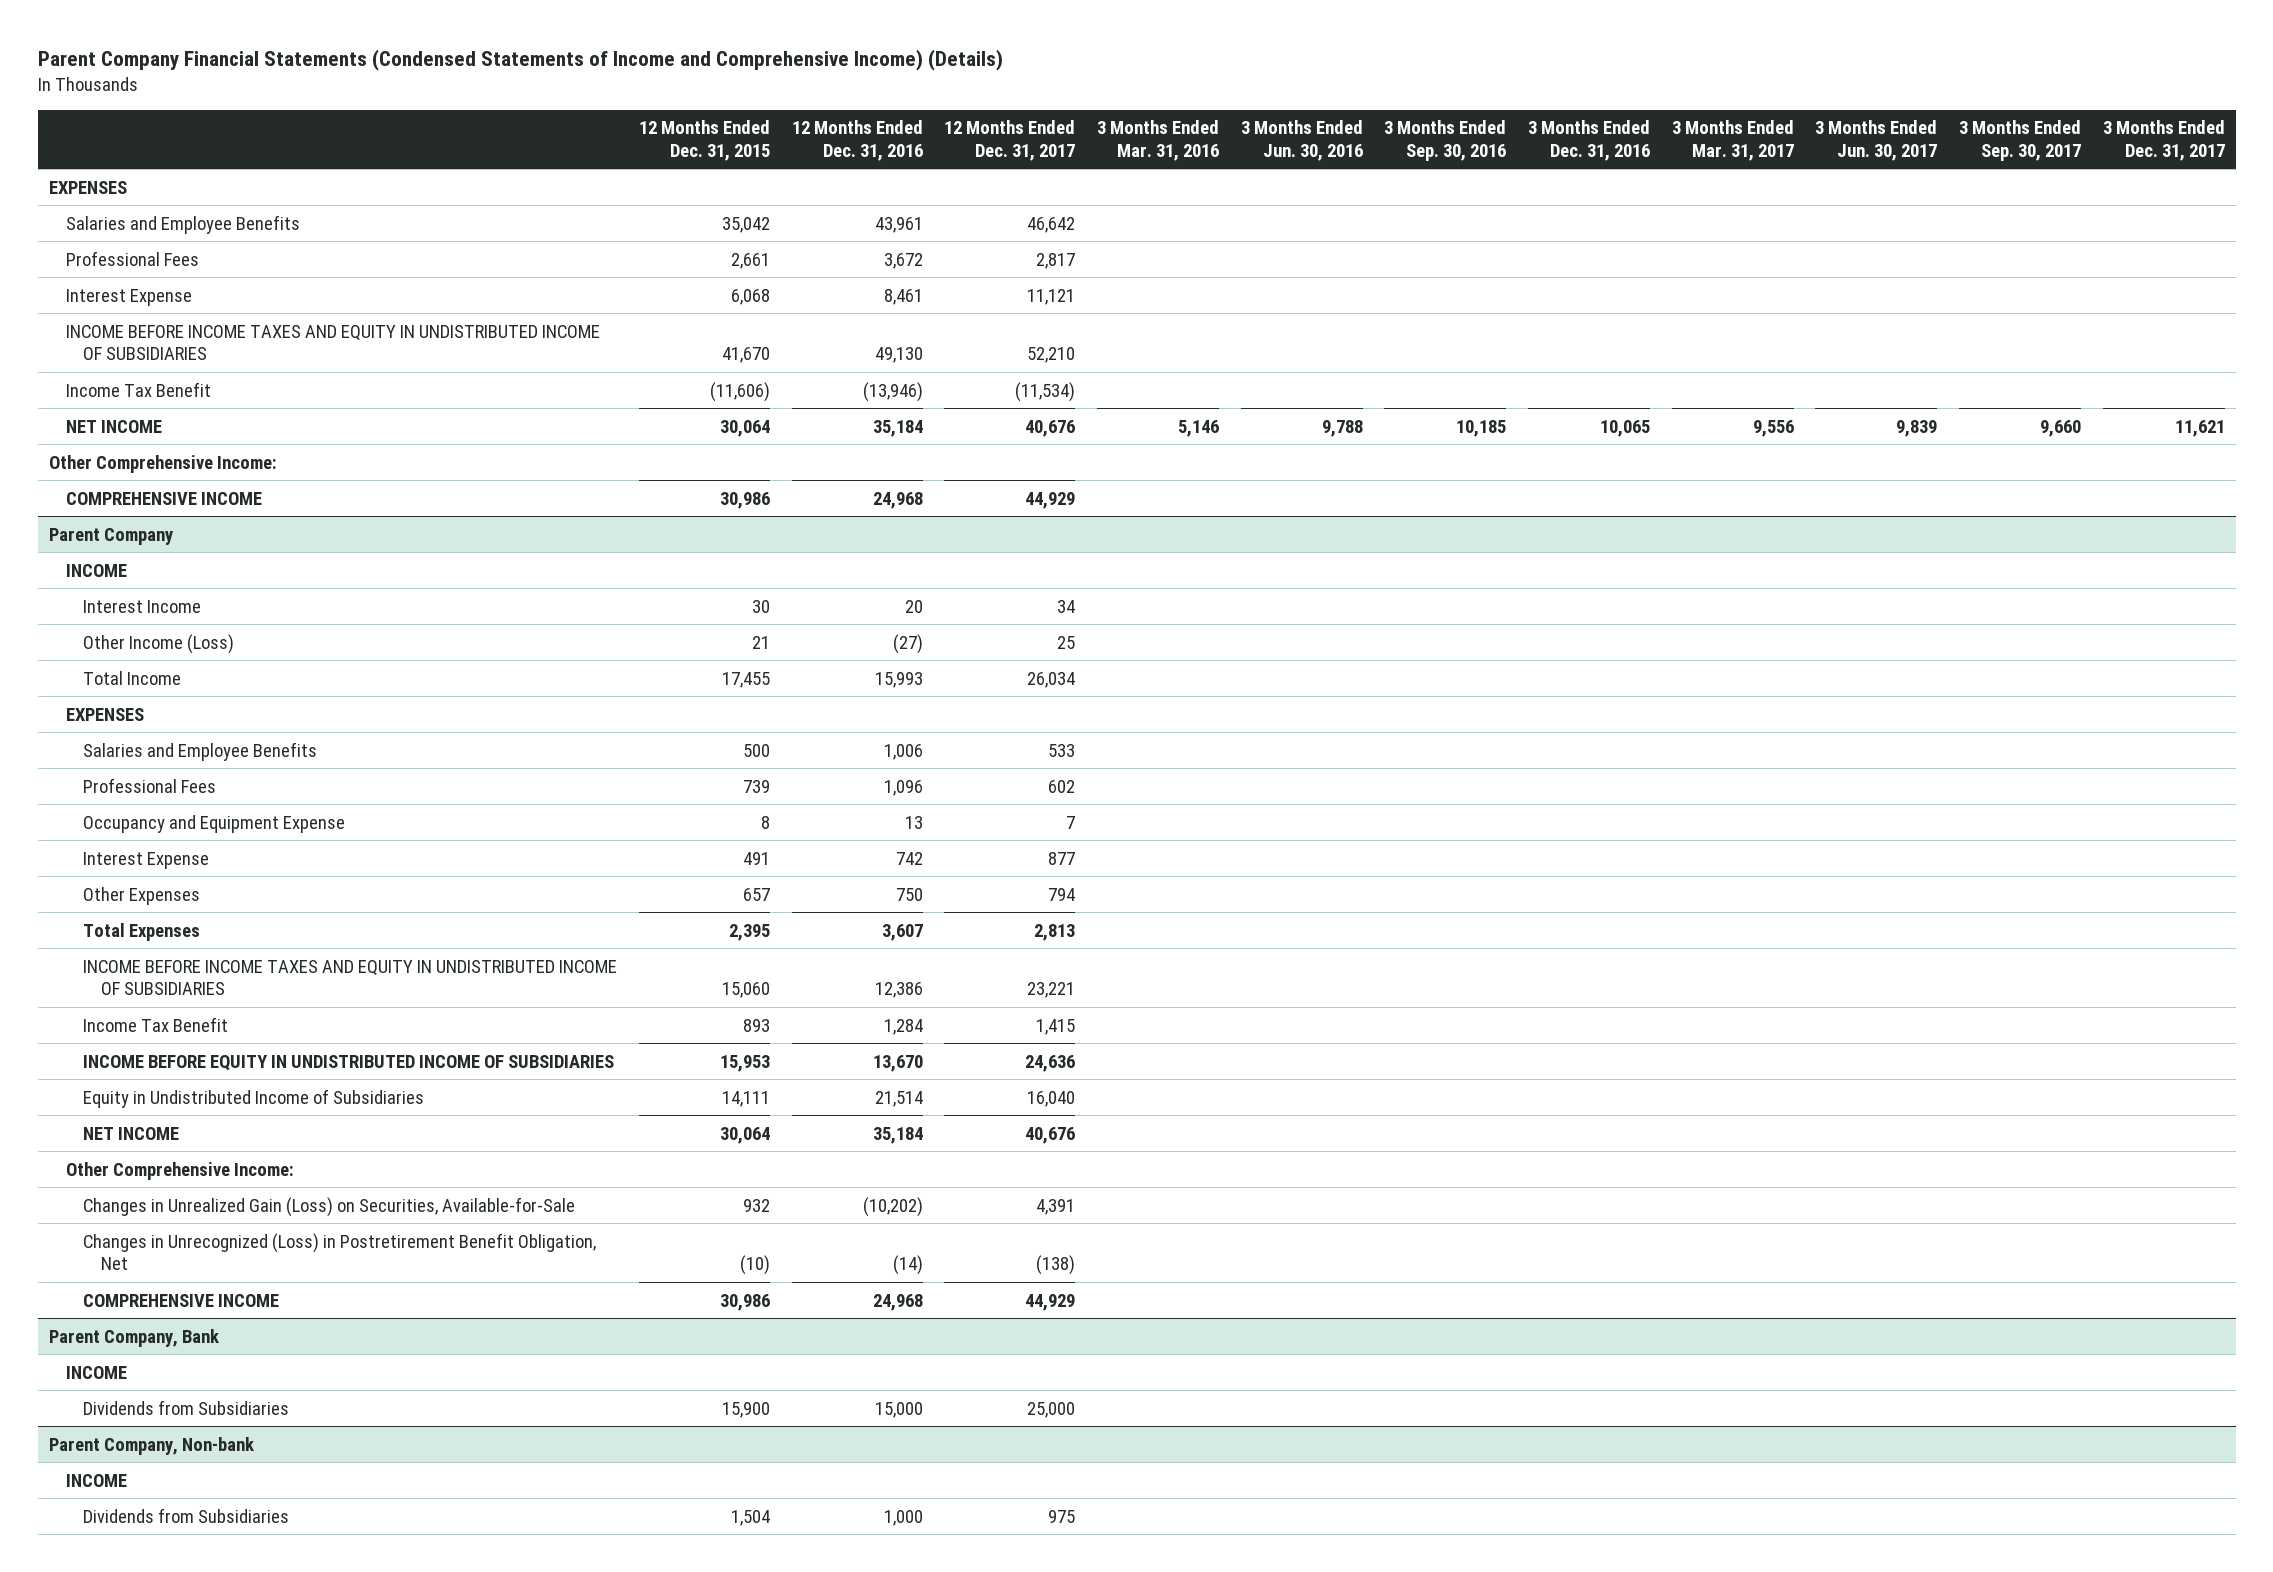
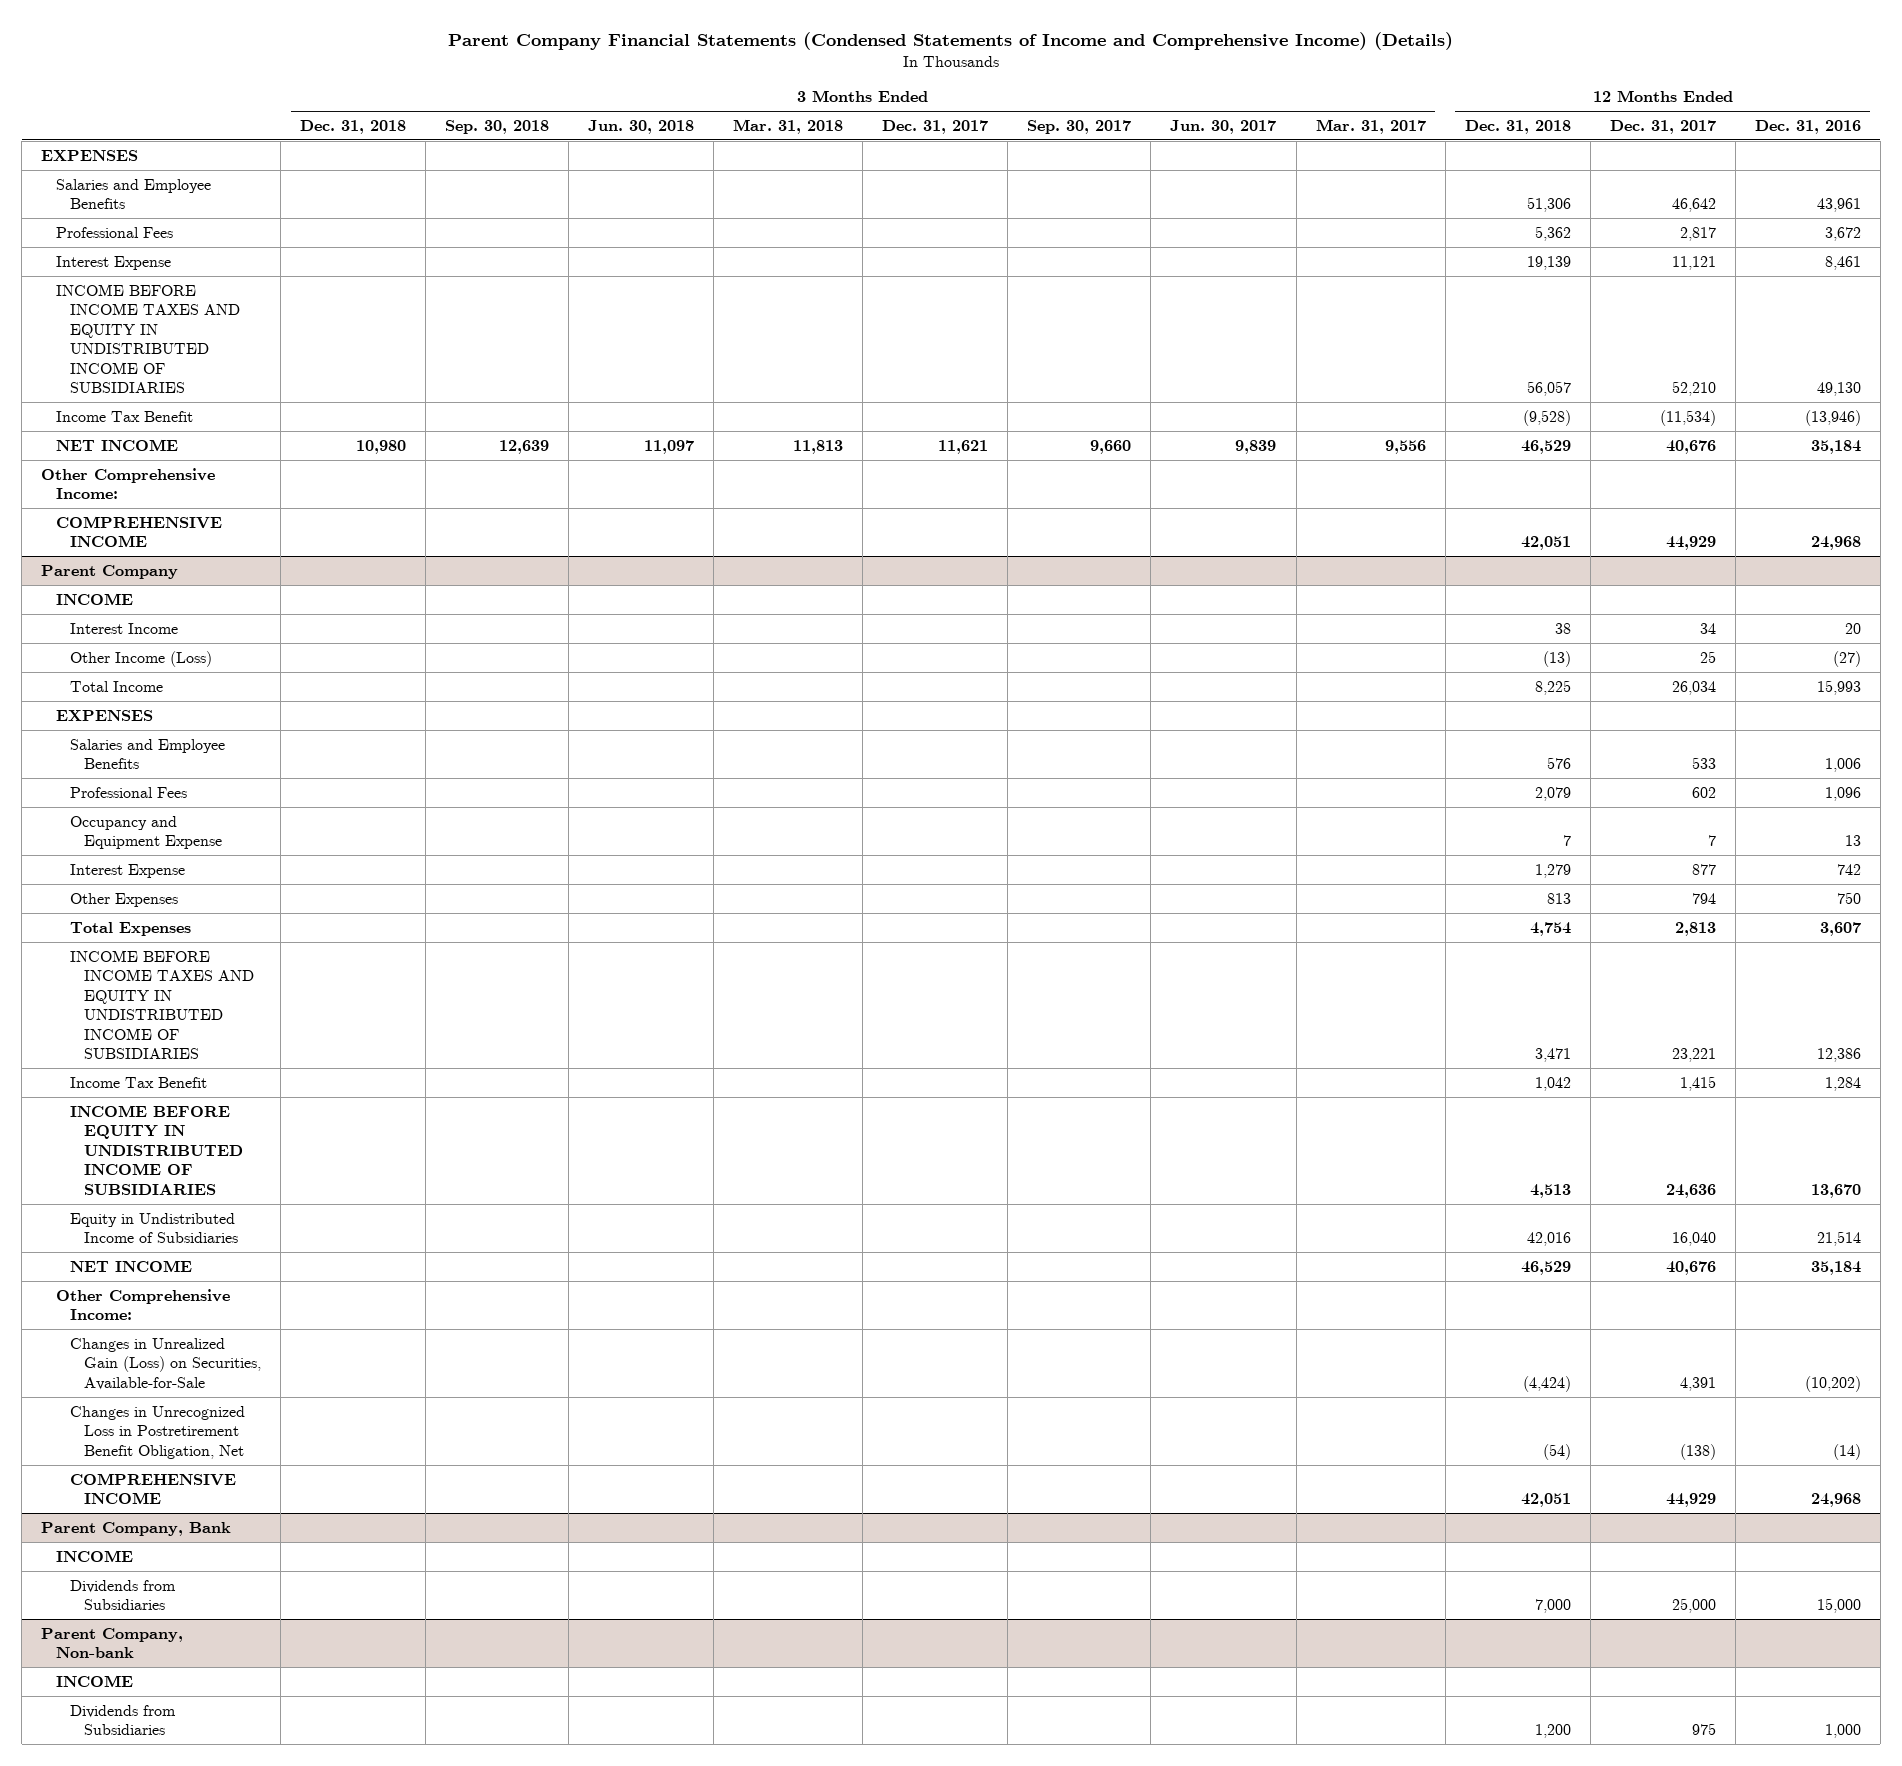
[638,120,770,161] 12 Months Ended Dec. 31, 2015 -> none
[1096,120,1219,161] 3 Months Ended Mar. 31, 2016 -> none
[1240,120,1363,161] 3 Months Ended Jun. 30, 2016 -> none
[1384,120,1507,161] 3 Months Ended Sep. 30, 2016 -> none
[1527,120,1650,161] 3 Months Ended Dec. 31, 2016 -> none
none -> [300,119,407,134] Dec. 31, 2018
none -> [445,119,550,134] Sep. 30, 2018
none -> [588,119,695,134] Jun. 30, 2018
none -> [733,118,844,134] Mar. 31, 2018
none -> [1464,119,1571,134] Dec. 31, 2018
[83,1232,597,1271] Changes in Unrecognized (Loss) in Postretirement Benefit Obligation, Net -> [69,1405,245,1459] Changes in Unrecognized Loss in Postretirement Benefit Obligation, Net

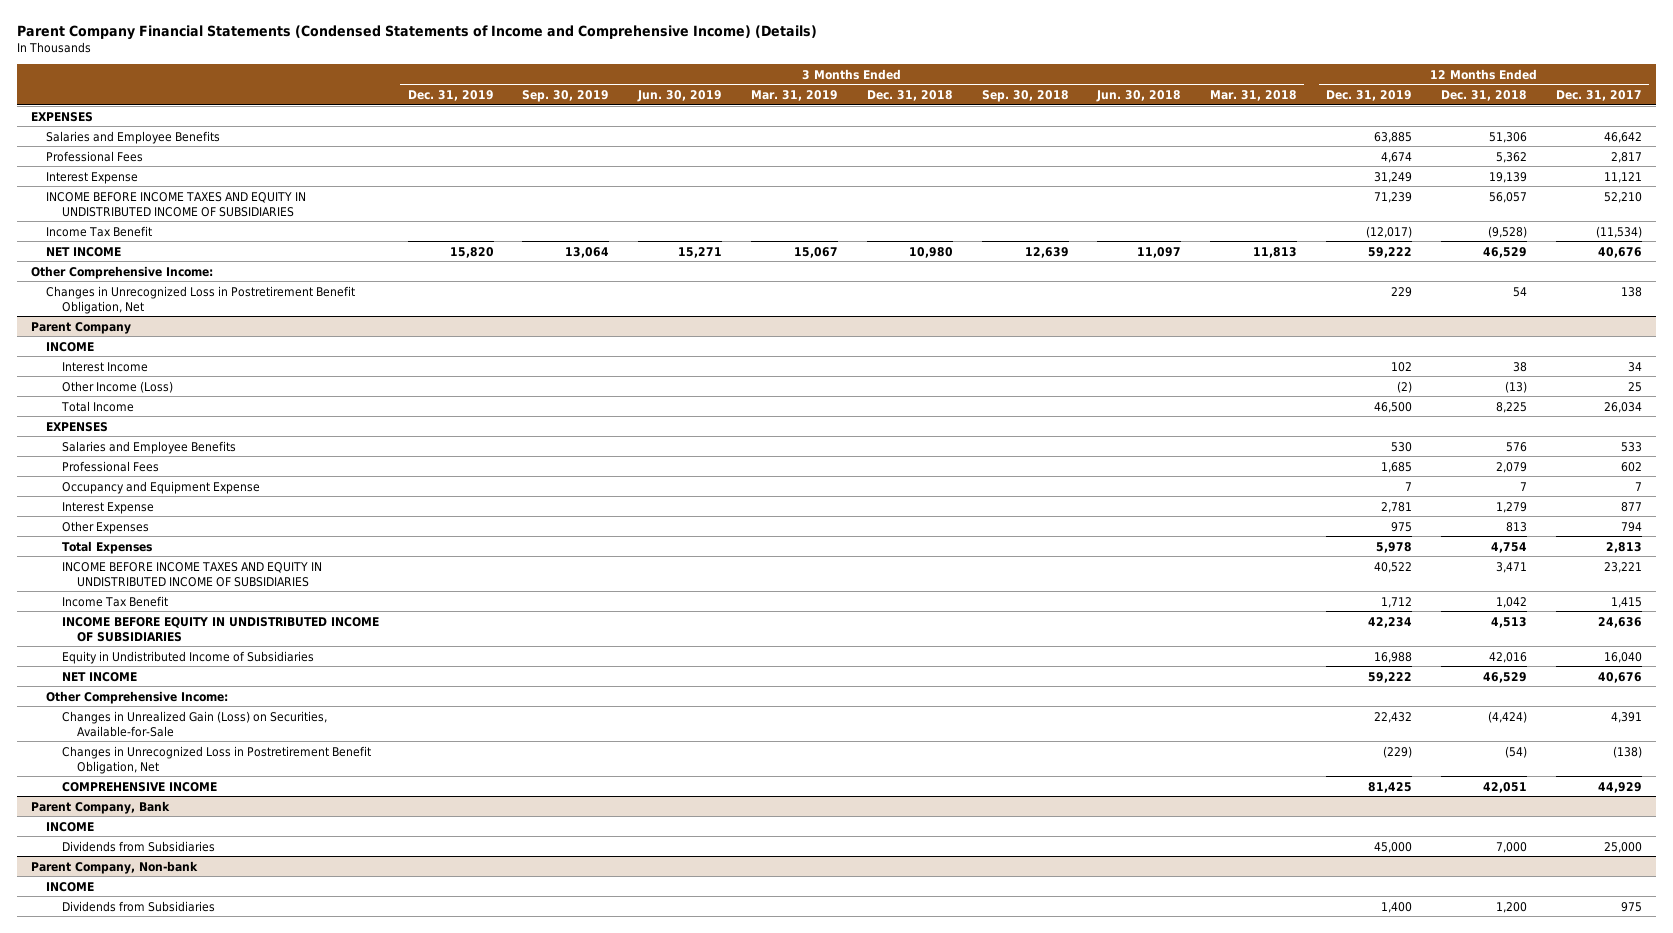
[882,119,989,134] Dec. 31, 2017 -> none
[1027,119,1132,134] Sep. 30, 2017 -> none
[1170,119,1277,134] Jun. 30, 2017 -> none
[1315,118,1426,134] Mar. 31, 2017 -> none
[1754,119,1861,134] Dec. 31, 2016 -> none
none -> [407,89,494,101] Dec. 31, 2019
none -> [522,89,610,102] Sep. 30, 2019
none -> [637,89,723,102] Jun. 30, 2019
none -> [750,89,838,101] Mar. 31, 2019
none -> [1325,89,1412,101] Dec. 31, 2019
[55,515,222,548] COMPREHENSIVE INCOME -> none
none -> [46,285,356,314] Changes in Unrecognized Loss in Postretirement Benefit Obligation, Net

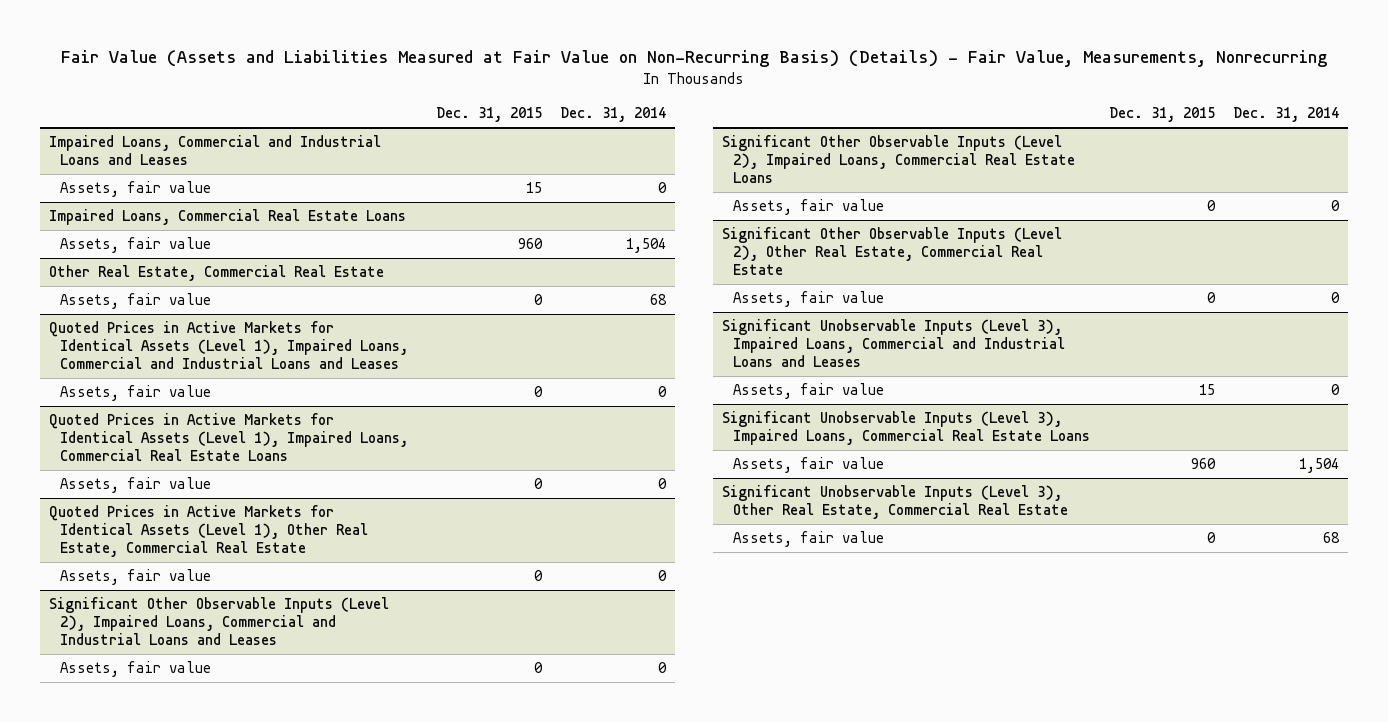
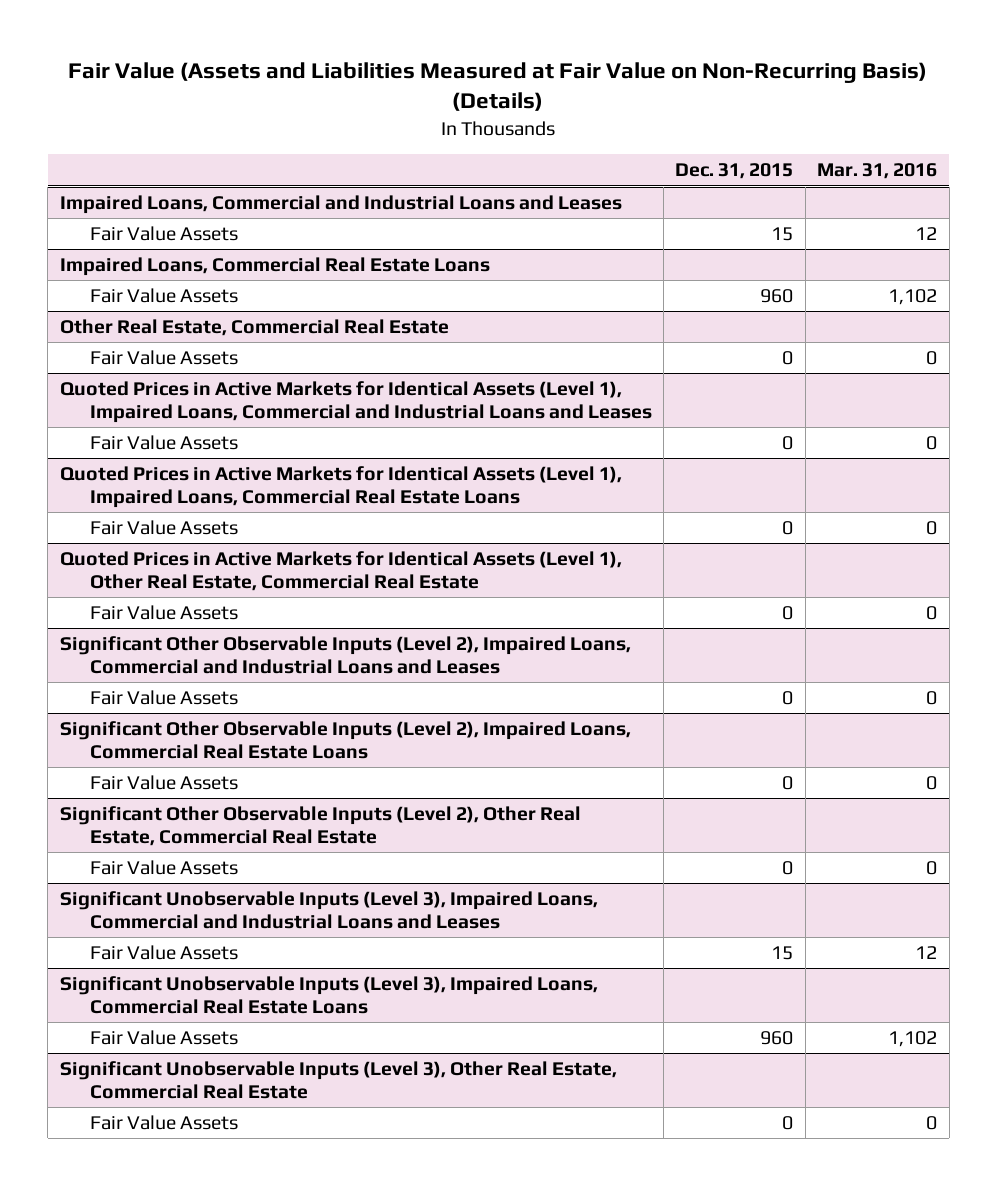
[60,50,1327,68] Fair Value (Assets and Liabilities Measured at Fair Value on Non-Recurring Basis) (Details) - Fair Value, Measurements, Nonrecurring -> [68,62,928,112] Fair Value (Assets and Liabilities Measured at Fair Value on Non-Recurring Basis) (Details)
[559,107,666,123] Dec. 31, 2014 -> none
none -> [817,163,938,180] Mar. 31, 2016
[60,181,212,198] Assets, fair value -> [89,226,238,242] Fair Value Assets
[60,237,212,254] Assets, fair value -> [89,288,238,304] Fair Value Assets
[60,293,212,310] Assets, fair value -> [89,350,238,366] Fair Value Assets
[60,385,212,402] Assets, fair value -> [89,435,238,451] Fair Value Assets
[60,477,212,494] Assets, fair value -> [89,520,238,536] Fair Value Assets
[60,569,212,586] Assets, fair value -> [89,605,238,621] Fair Value Assets
[60,661,212,678] Assets, fair value -> [89,690,238,706] Fair Value Assets
[733,199,885,216] Assets, fair value -> [89,775,238,791] Fair Value Assets
[733,291,885,308] Assets, fair value -> [89,860,238,876] Fair Value Assets
[733,383,885,400] Assets, fair value -> [89,945,238,961] Fair Value Assets
[733,457,885,474] Assets, fair value -> [89,1030,238,1046] Fair Value Assets
[733,531,885,548] Assets, fair value -> [89,1115,238,1131] Fair Value Assets

